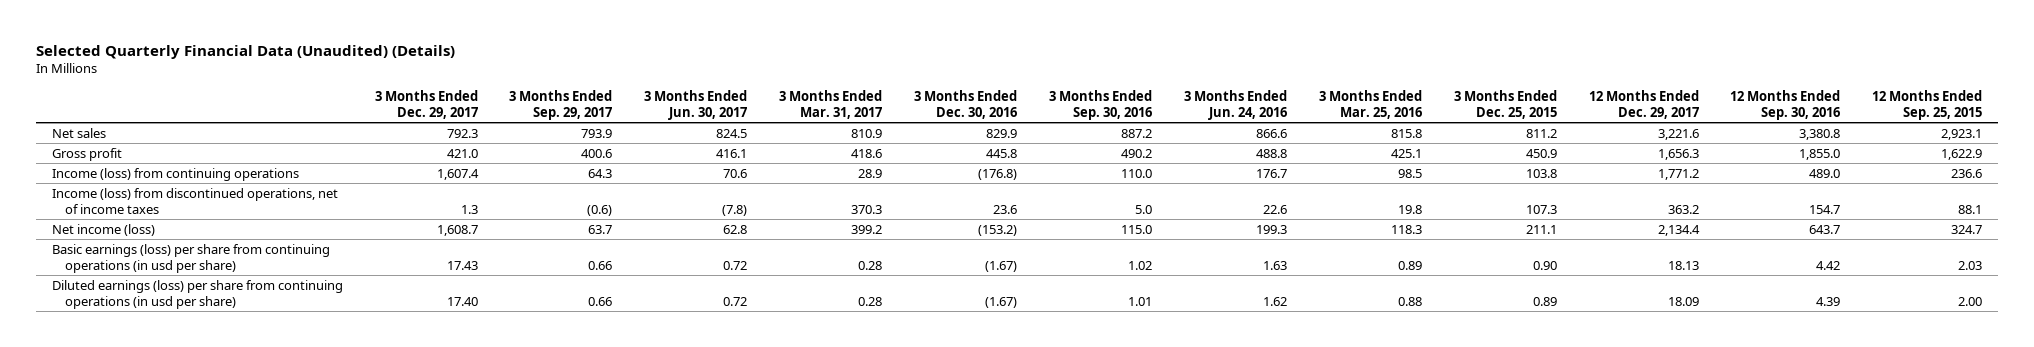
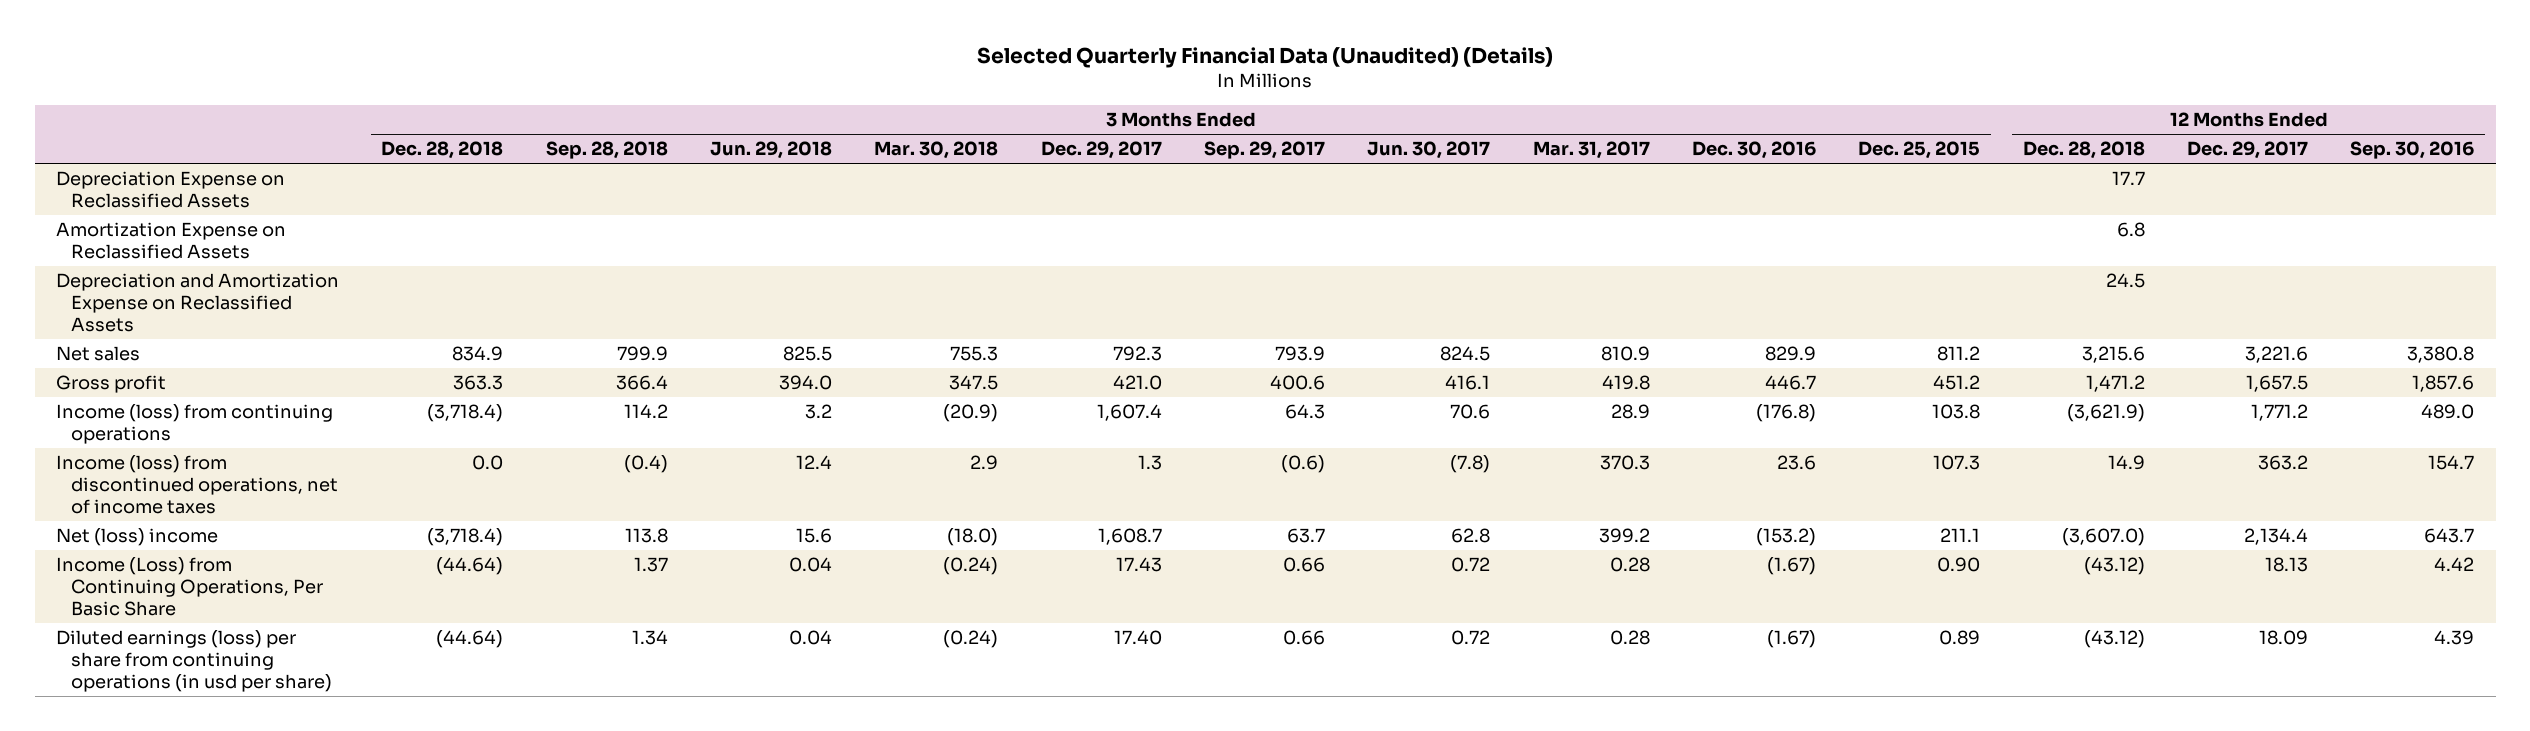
[1048,89,1152,120] 3 Months Ended Sep. 30, 2016 -> none
[1183,89,1287,120] 3 Months Ended Jun. 24, 2016 -> none
[1318,89,1422,119] 3 Months Ended Mar. 25, 2016 -> none
[1872,89,1983,120] 12 Months Ended Sep. 25, 2015 -> none
none -> [381,141,504,160] Dec. 28, 2018
none -> [545,141,668,160] Sep. 28, 2018
none -> [709,141,832,160] Jun. 29, 2018
none -> [874,141,999,160] Mar. 30, 2018
none -> [2022,141,2145,160] Dec. 28, 2018
none -> [55,171,285,208] Depreciation Expense on Reclassified Assets
none -> [55,222,286,259] Amortization Expense on Reclassified Assets
none -> [55,273,339,332] Depreciation and Amortization Expense on Reclassified Assets
[851,148,883,158] 418.6 -> [1601,375,1650,391] 419.8
[986,148,1018,158] 445.8 -> [1764,375,1816,391] 446.7
[1525,148,1557,158] 450.9 -> [1933,375,1981,391] 451.2
[1657,148,1699,160] 1,656.3 -> [2246,375,2309,393] 1,657.5
[1799,148,1841,160] 1,855.0 -> [2412,375,2475,393] 1,857.6
[51,223,155,236] Net income (loss) -> [55,528,218,547] Net (loss) income
[51,243,330,273] Basic earnings (loss) per share from continuing operations (in usd per share) -> [55,557,323,616] Income (Loss) from Continuing Operations, Per Basic Share

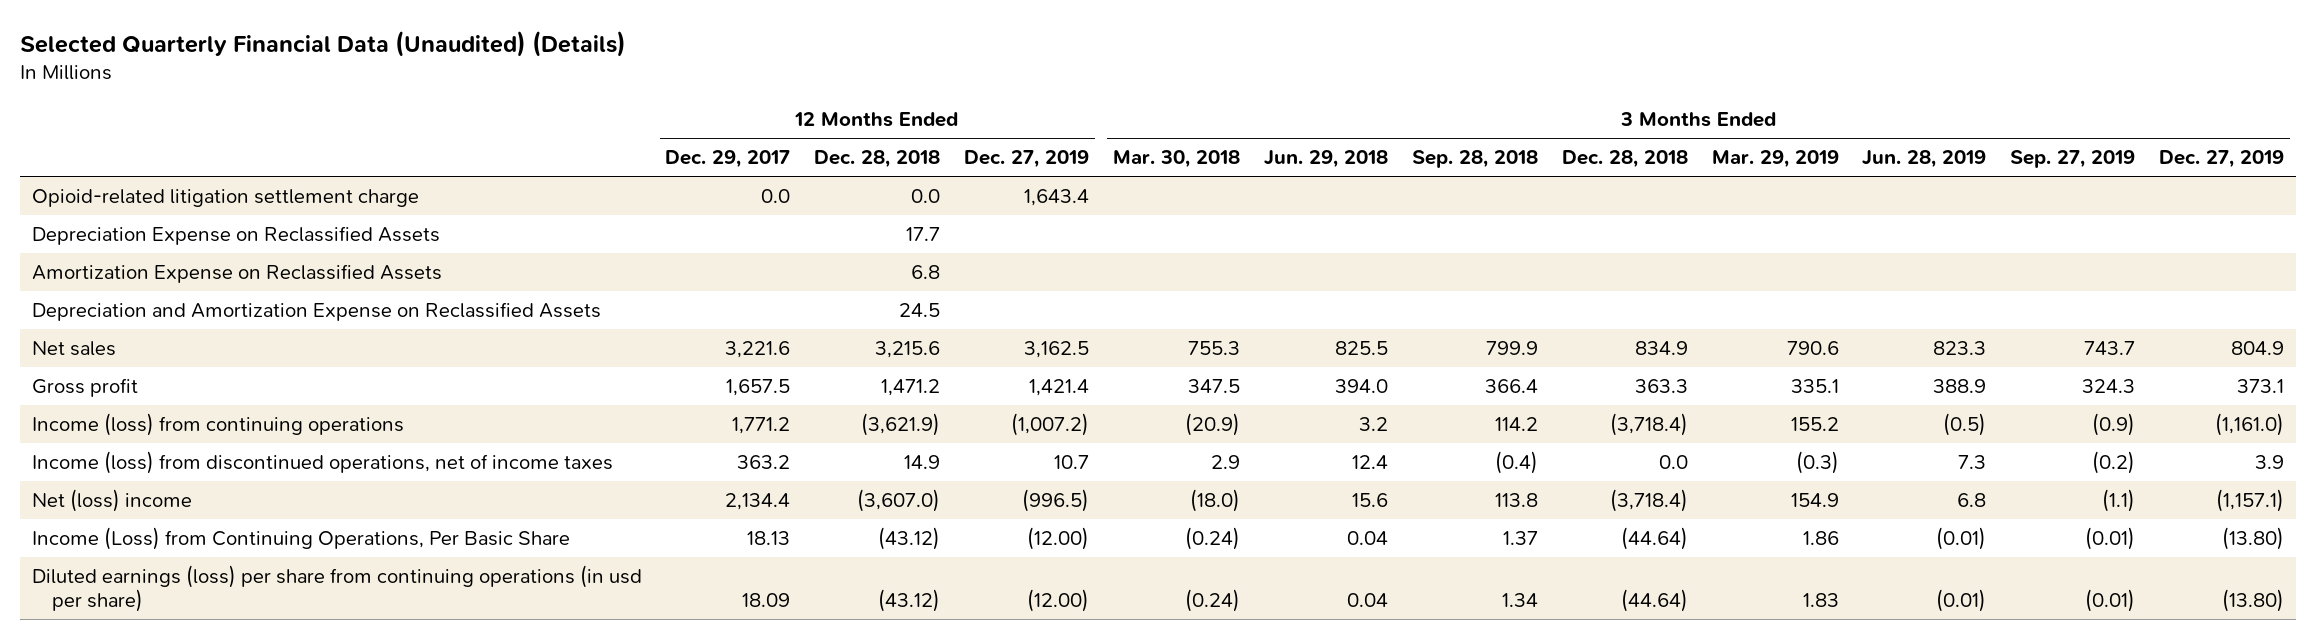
[1040,141,1162,160] Dec. 29, 2017 -> none
[1203,141,1325,160] Sep. 29, 2017 -> none
[1367,141,1491,160] Jun. 30, 2017 -> none
[1532,141,1650,160] Mar. 31, 2017 -> none
[1691,141,1816,160] Dec. 30, 2016 -> none
[1858,141,1981,160] Dec. 25, 2015 -> none
[2350,141,2475,160] Sep. 30, 2016 -> none
none -> [964,150,1090,169] Dec. 27, 2019
none -> [1711,150,1839,169] Mar. 29, 2019
none -> [1862,150,1987,169] Jun. 28, 2019
none -> [2010,150,2136,169] Sep. 27, 2019
none -> [2159,150,2285,169] Dec. 27, 2019
none -> [31,189,419,208] Opioid-related litigation settlement charge

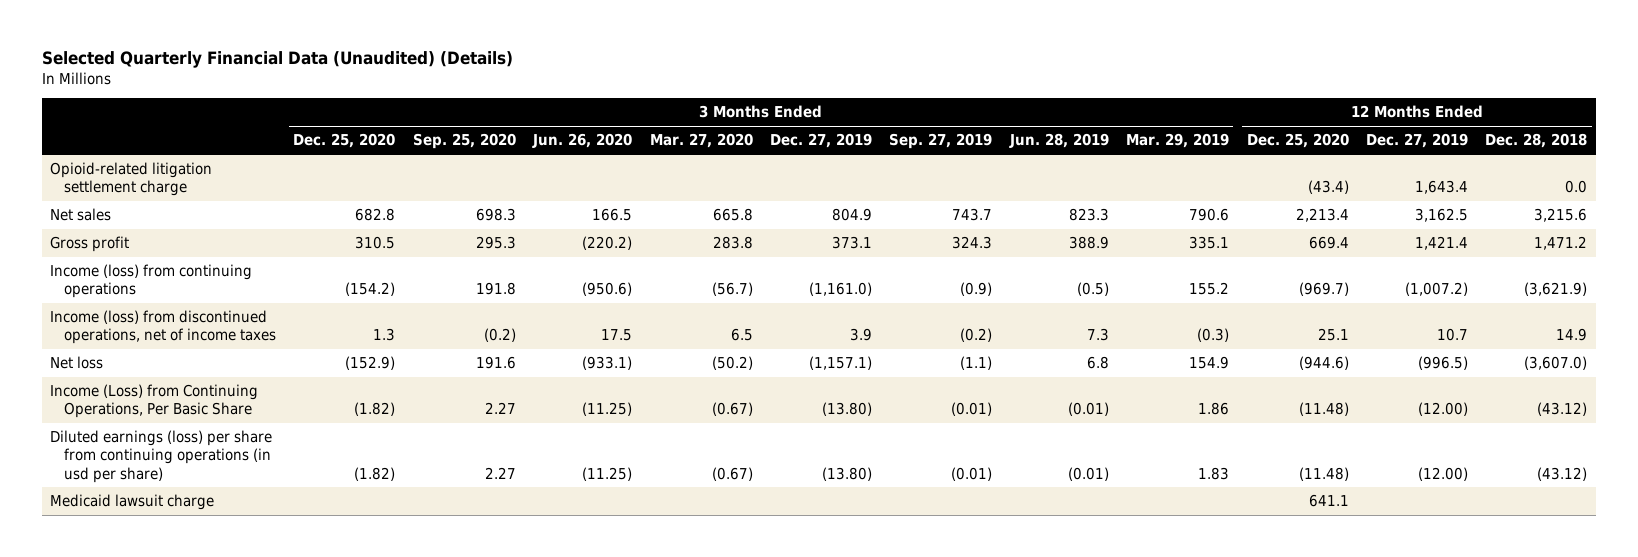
[665,150,791,169] Dec. 29, 2017 -> none
[1113,150,1241,169] Mar. 30, 2018 -> none
[1263,150,1388,169] Jun. 29, 2018 -> none
[1411,150,1538,169] Sep. 28, 2018 -> none
[1561,150,1688,169] Dec. 28, 2018 -> none
none -> [293,133,396,149] Dec. 25, 2020
none -> [412,133,516,150] Sep. 25, 2020
none -> [532,133,633,149] Jun. 26, 2020
none -> [649,133,753,149] Mar. 27, 2020
none -> [1246,133,1349,149] Dec. 25, 2020
[31,226,440,246] Depreciation Expense on Reclassified Assets -> none
[31,264,442,284] Amortization Expense on Reclassified Assets -> none
[31,302,601,322] Depreciation and Amortization Expense on Reclassified Assets -> none
[31,489,192,513] Net (loss) income -> [50,356,104,370] Net loss
none -> [50,494,215,511] Medicaid lawsuit charge

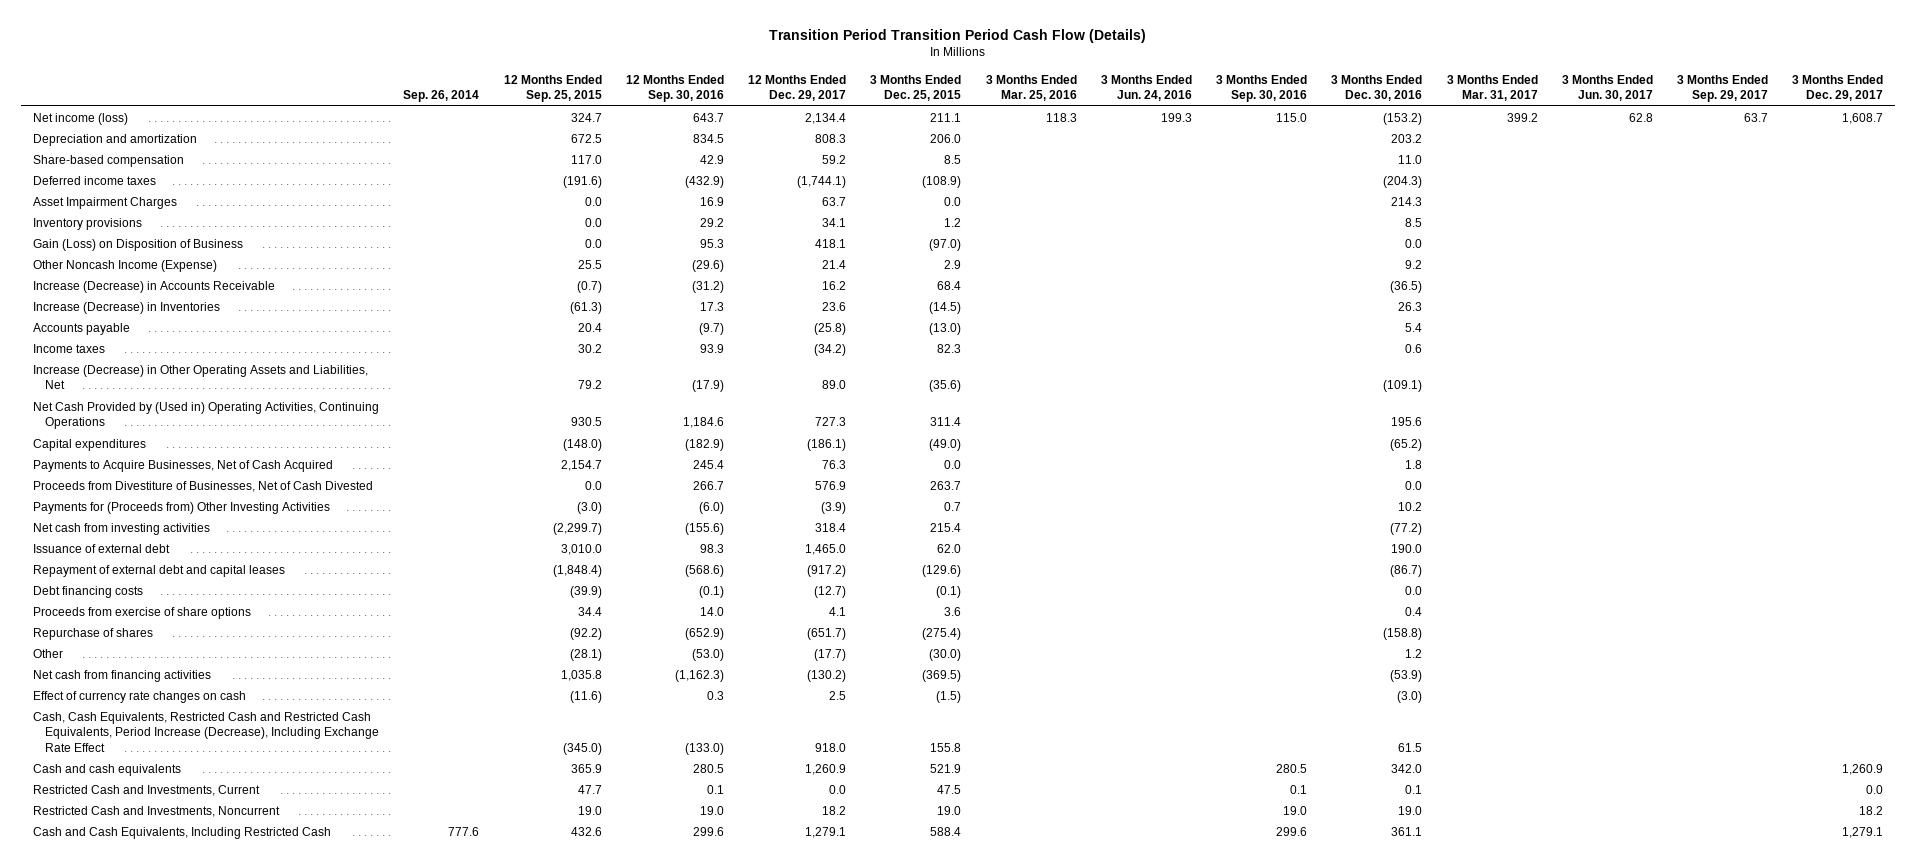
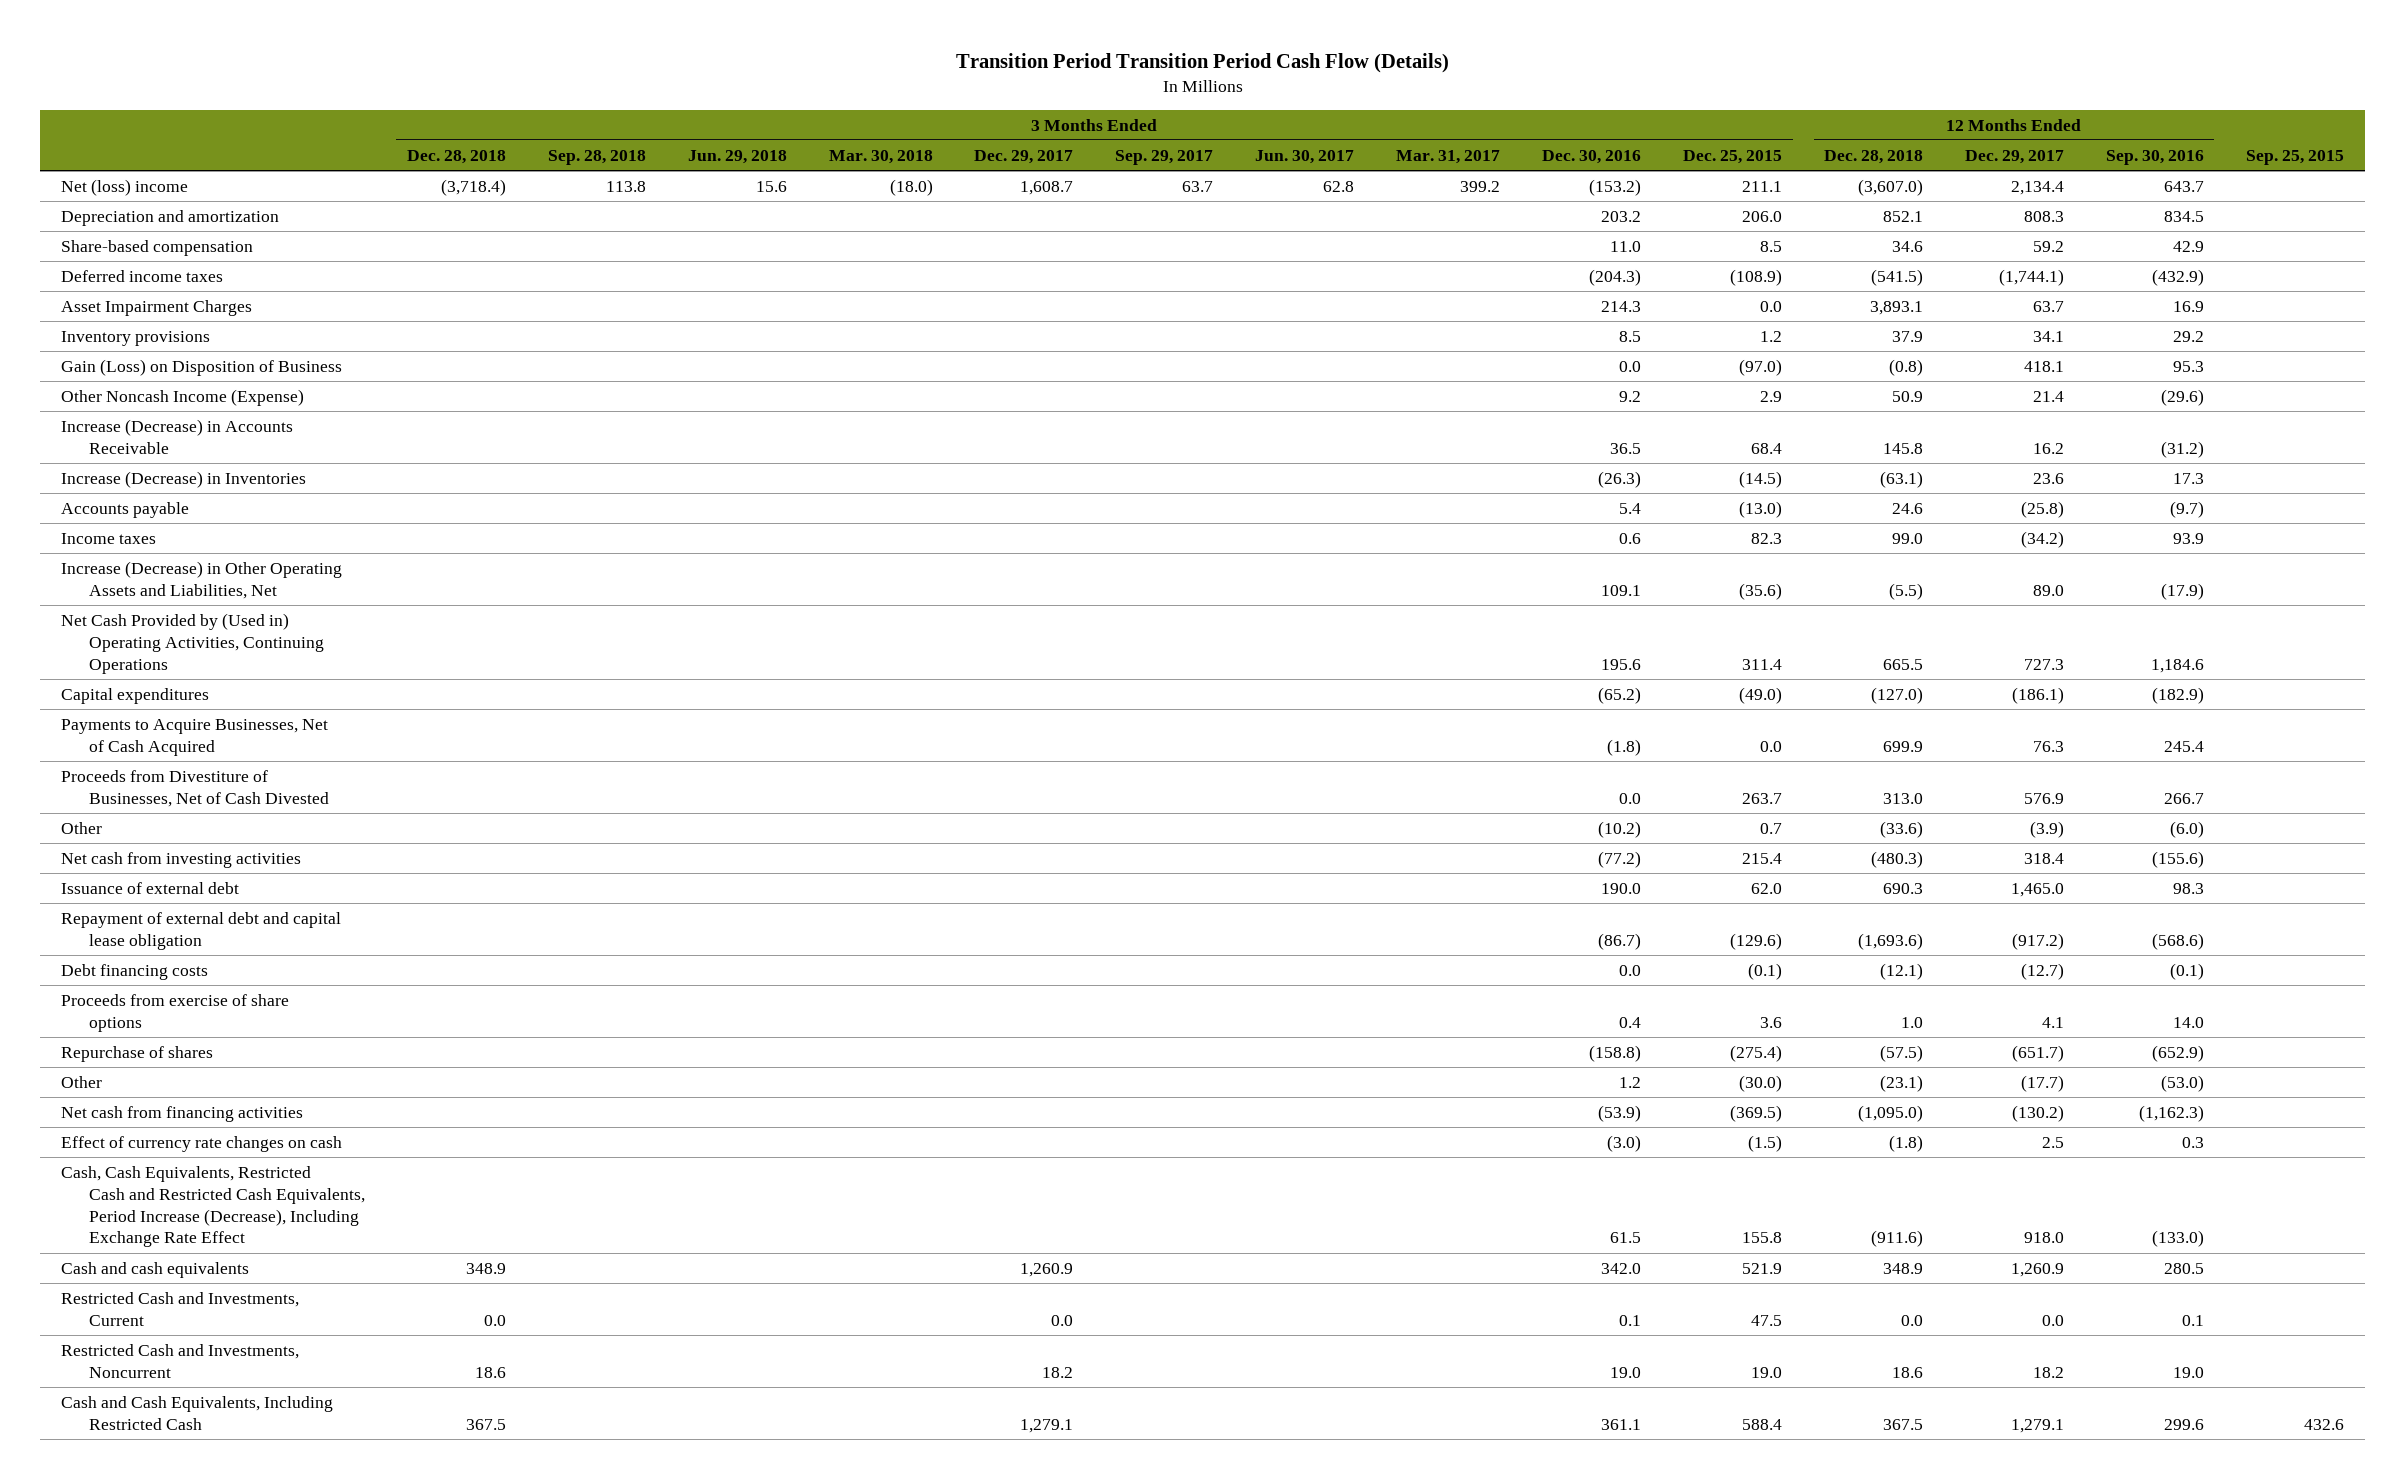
[403,90,480,103] Sep. 26, 2014 -> none
[503,74,602,103] 12 Months Ended Sep. 25, 2015 -> none
[985,74,1077,102] 3 Months Ended Mar. 25, 2016 -> none
[1100,74,1192,102] 3 Months Ended Jun. 24, 2016 -> none
[1216,74,1308,103] 3 Months Ended Sep. 30, 2016 -> none
none -> [406,149,506,164] Dec. 28, 2018
none -> [547,149,646,165] Sep. 28, 2018
none -> [687,149,787,164] Jun. 29, 2018
none -> [828,149,933,164] Mar. 30, 2018
none -> [1824,149,1924,164] Dec. 28, 2018
none -> [2245,149,2344,165] Sep. 25, 2015
[33,112,129,125] Net income (loss) -> [61,178,189,196] Net (loss) income
[1390,280,1423,293] (36.5) -> [1610,442,1642,454] 36.5
[1398,301,1423,311] 26.3 -> [1598,470,1642,488] (26.3)
[1383,380,1423,393] (109.1) -> [1601,584,1642,596] 109.1
[1405,459,1423,469] 1.8 -> [1607,738,1642,756] (1.8)
[33,501,331,514] Payments for (Proceeds from) Other Investing Activities -> none
none -> [61,821,103,834] Other
[33,564,286,577] Repayment of external debt and capital leases -> [61,911,342,950] Repayment of external debt and capital lease obligation

